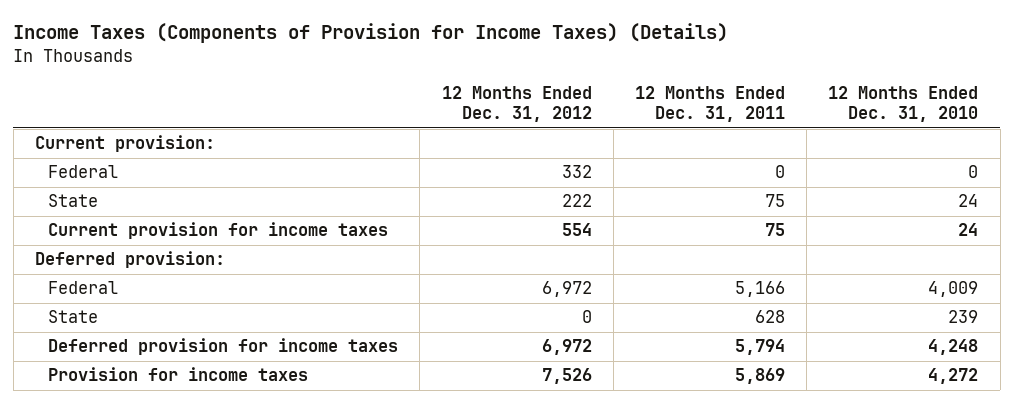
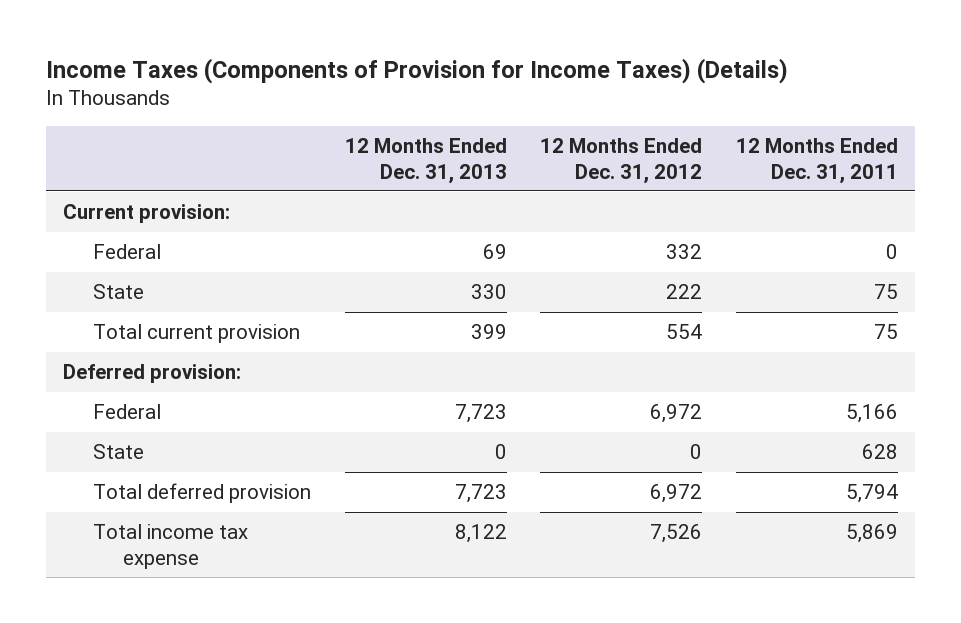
[828,86,979,123] 12 Months Ended Dec. 31, 2010 -> none
none -> [344,138,507,184] 12 Months Ended Dec. 31, 2013
[48,222,389,240] Current provision for income taxes -> [92,324,300,344] Total current provision
[48,338,399,356] Deferred provision for income taxes -> [92,483,311,504] Total deferred provision
[48,367,309,382] Provision for income taxes -> [92,524,248,569] Total income tax expense

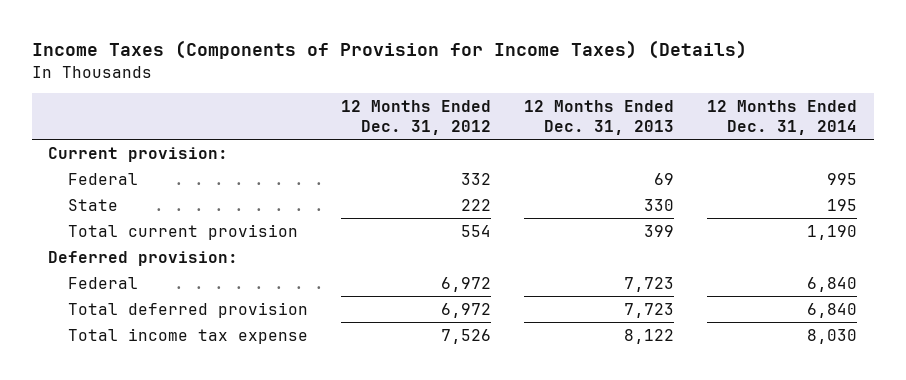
[736,138,899,184] 12 Months Ended Dec. 31, 2011 -> none
none -> [707,99,858,136] 12 Months Ended Dec. 31, 2014
[92,444,144,460] State -> none

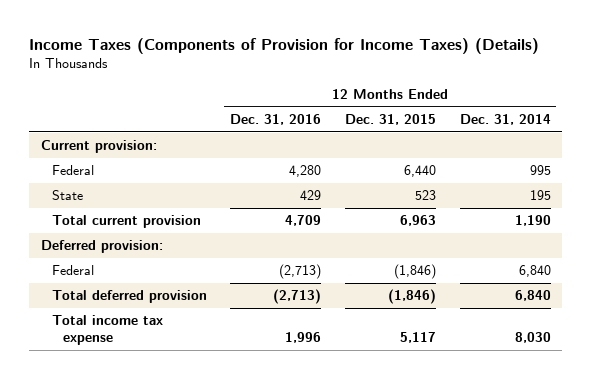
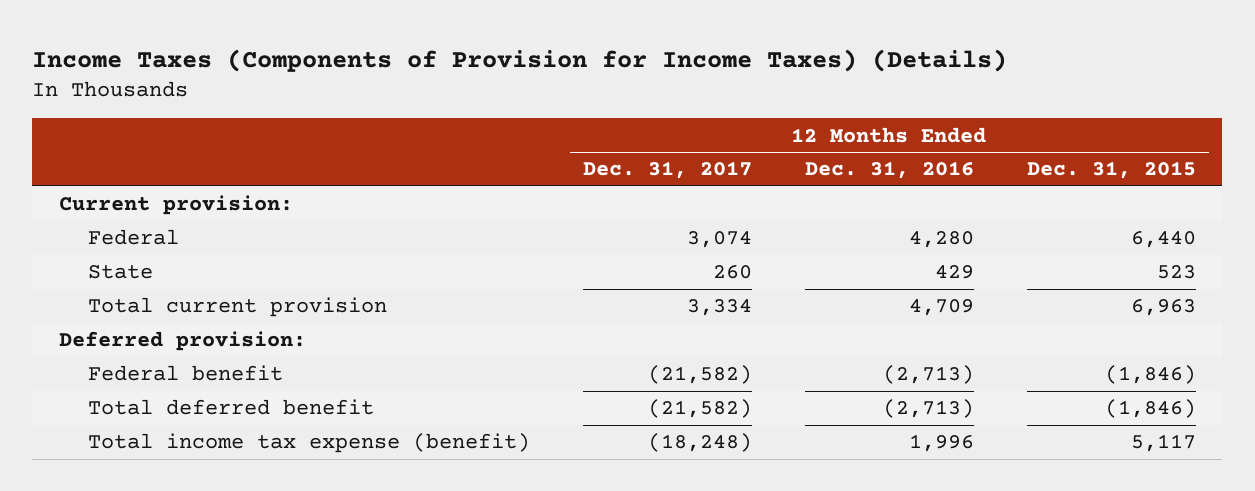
[459,114,551,126] Dec. 31, 2014 -> none
none -> [582,161,752,180] Dec. 31, 2017
[51,265,94,276] Federal -> [87,365,283,382] Federal benefit
[51,290,207,304] Total deferred provision -> [87,399,374,416] Total deferred benefit
[51,315,163,346] Total income tax expense -> [87,433,530,454] Total income tax expense (benefit)

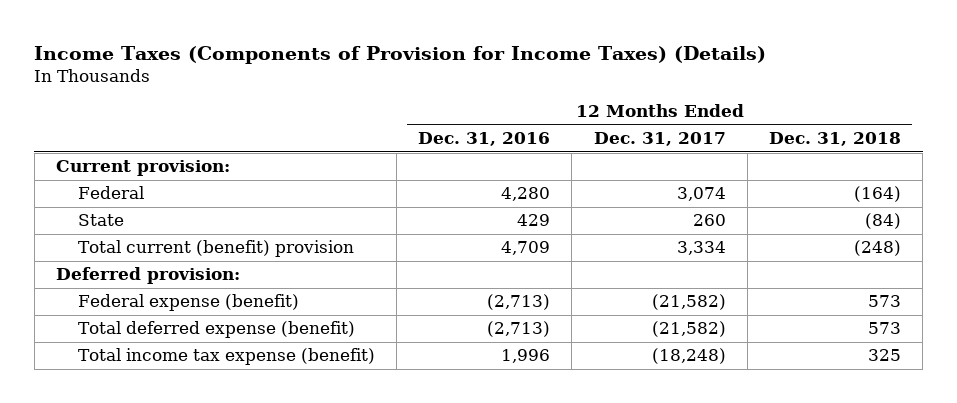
[1026,161,1196,180] Dec. 31, 2015 -> none
none -> [769,132,902,147] Dec. 31, 2018
[87,297,387,318] Total current provision -> [77,240,354,258] Total current (benefit) provision
[87,365,283,382] Federal benefit -> [77,294,299,312] Federal expense (benefit)
[87,399,374,416] Total deferred benefit -> [77,321,355,339] Total deferred expense (benefit)

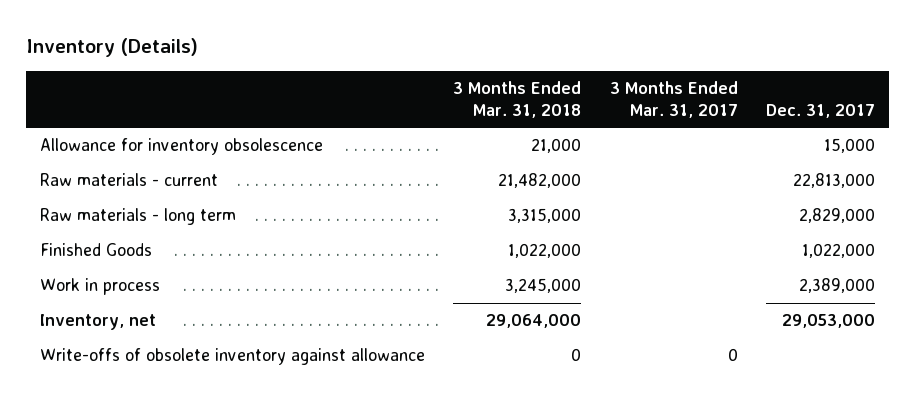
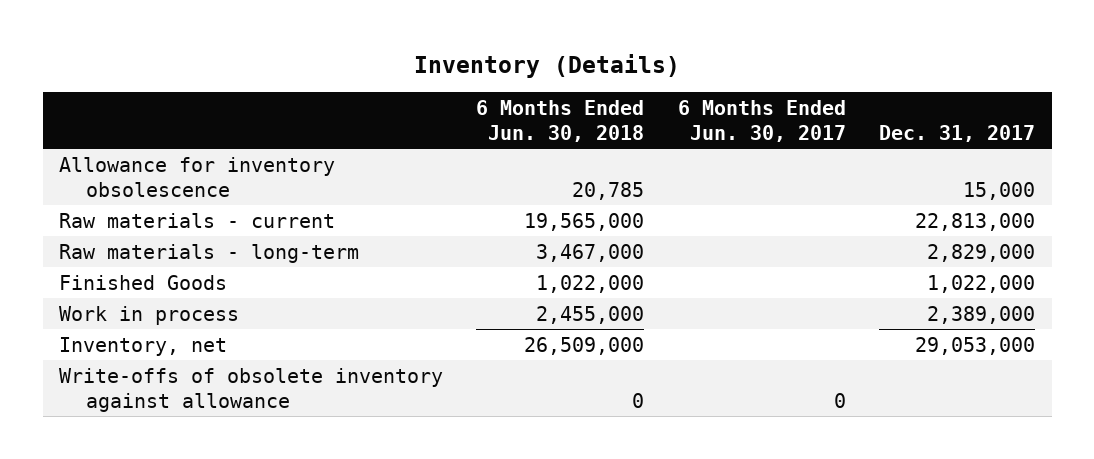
[453,80,582,119] 3 Months Ended Mar. 31, 2018 -> none
[609,80,738,119] 3 Months Ended Mar. 31, 2017 -> none
none -> [476,99,645,142] 6 Months Ended Jun. 30, 2018
none -> [677,99,846,142] 6 Months Ended Jun. 30, 2017
[39,208,236,226] Raw materials - long term -> [59,243,360,263] Raw materials - long-term

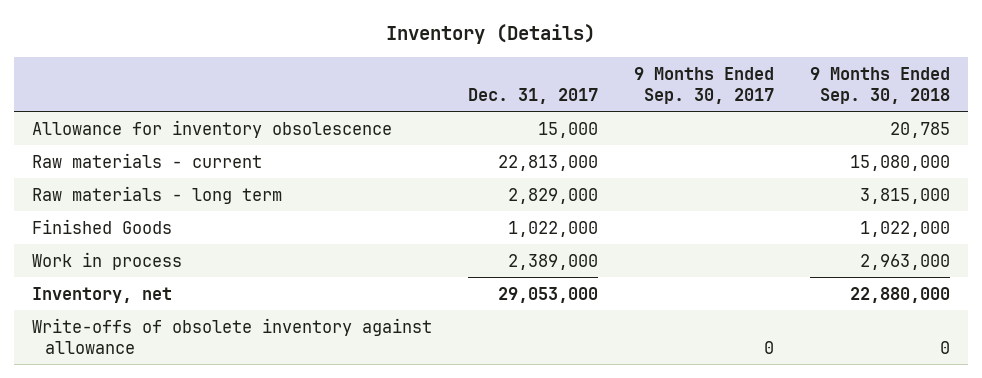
[476,99,645,142] 6 Months Ended Jun. 30, 2018 -> none
[677,99,846,142] 6 Months Ended Jun. 30, 2017 -> none
none -> [634,66,775,104] 9 Months Ended Sep. 30, 2017
none -> [809,66,950,104] 9 Months Ended Sep. 30, 2018
[59,243,360,263] Raw materials - long-term -> [32,185,283,204] Raw materials - long term

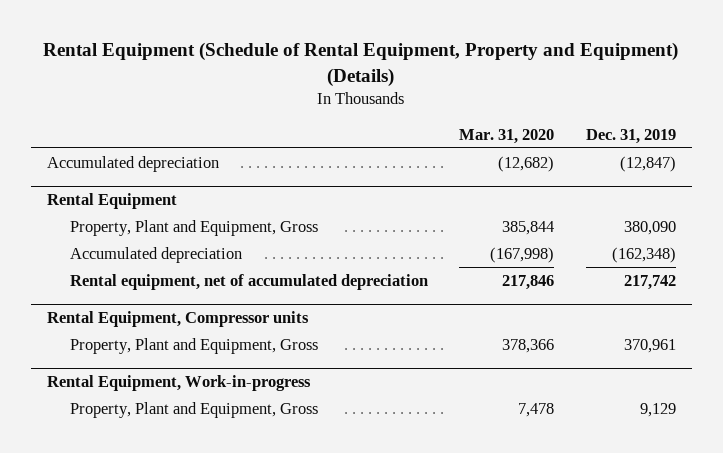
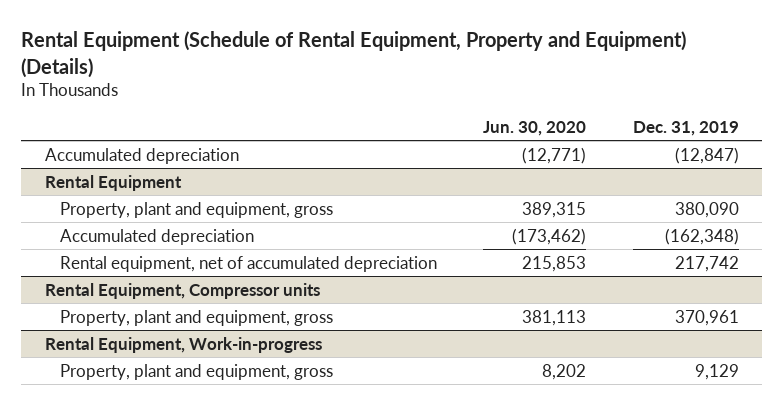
[459,128,555,144] Mar. 31, 2020 -> none
none -> [483,120,587,136] Jun. 30, 2020
[69,219,318,236] Property, Plant and Equipment, Gross -> [59,201,333,218] Property, plant and equipment, gross
[69,337,318,354] Property, Plant and Equipment, Gross -> [59,309,333,326] Property, plant and equipment, gross
[69,401,318,418] Property, Plant and Equipment, Gross -> [59,363,333,380] Property, plant and equipment, gross

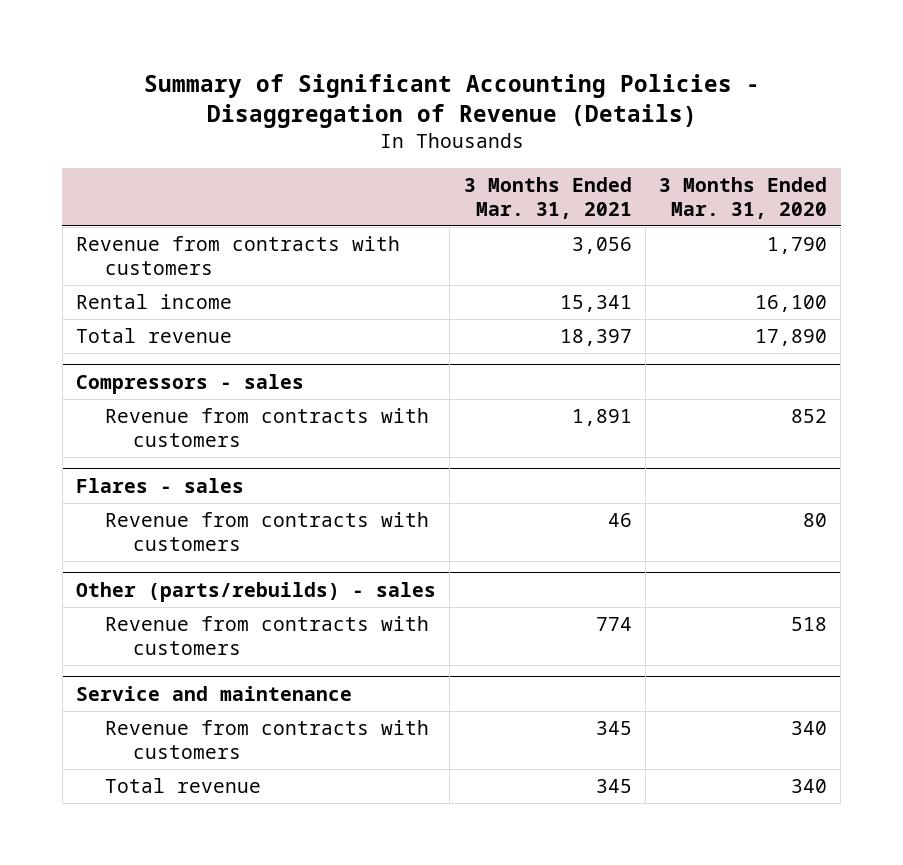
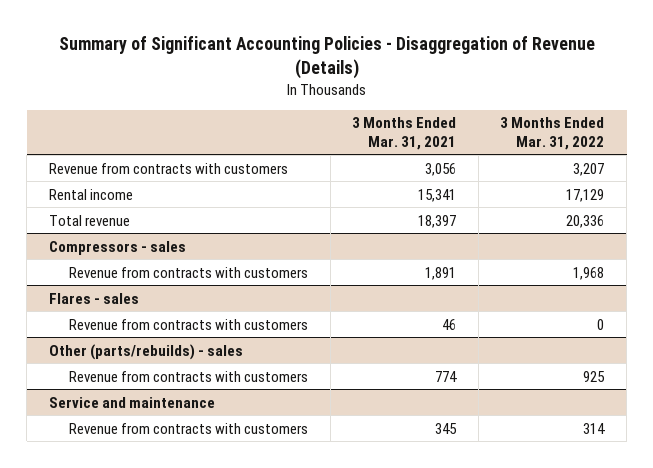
[659,176,828,219] 3 Months Ended Mar. 31, 2020 -> none
none -> [500,117,605,150] 3 Months Ended Mar. 31, 2022
[104,778,261,794] Total revenue -> none

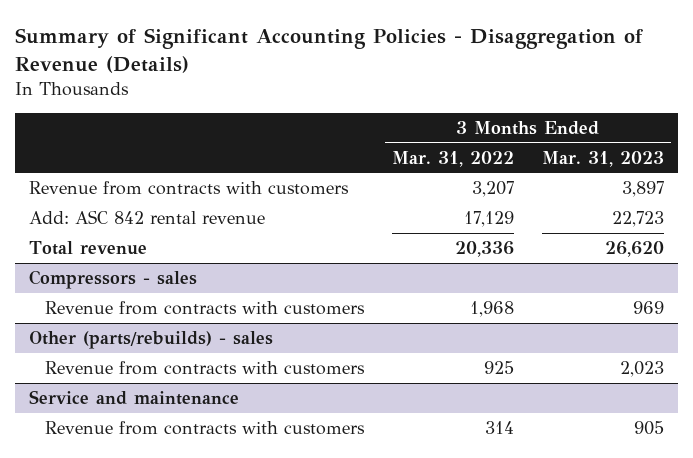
[352,117,457,150] 3 Months Ended Mar. 31, 2021 -> none
none -> [541,150,664,167] Mar. 31, 2023
[48,188,133,200] Rental income -> [28,210,265,225] Add: ASC 842 rental revenue
[48,292,139,304] Flares - sales -> none
[69,318,309,330] Revenue from contracts with customers -> none

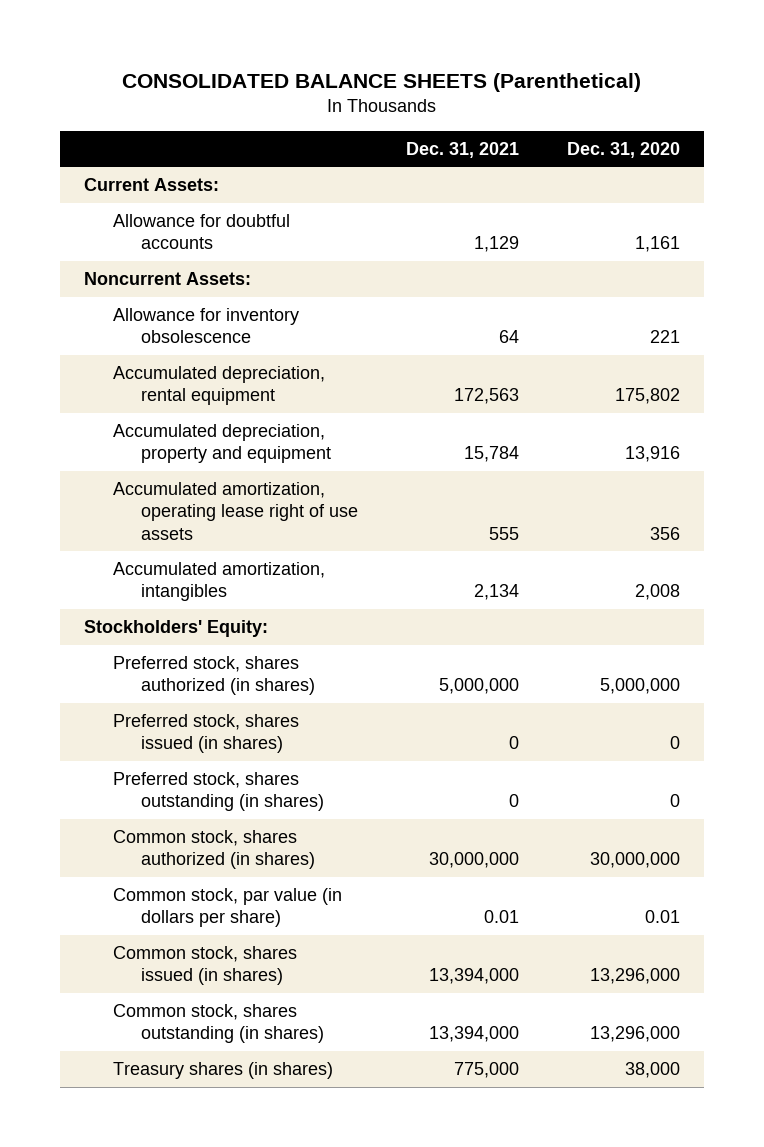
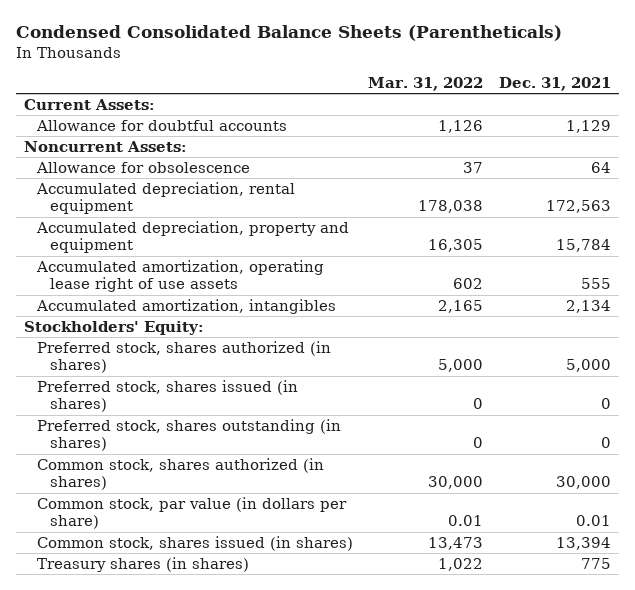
[122,73,642,93] CONSOLIDATED BALANCE SHEETS (Parenthetical) -> [15,25,562,42] Condensed Consolidated Balance Sheets (Parentheticals)
[567,141,681,158] Dec. 31, 2020 -> none
none -> [368,77,484,92] Mar. 31, 2022
[112,308,299,344] Allowance for inventory obsolescence -> [36,161,251,173] Allowance for obsolescence
[439,678,520,695] 5,000,000 -> [565,359,611,373] 5,000
[429,852,520,869] 30,000,000 -> [555,476,611,490] 30,000
[112,1004,325,1044] Common stock, shares outstanding (in shares) -> none
[429,968,520,985] 13,394,000 -> [555,536,611,550] 13,394
[454,1062,520,1079] 775,000 -> [580,557,611,569] 775

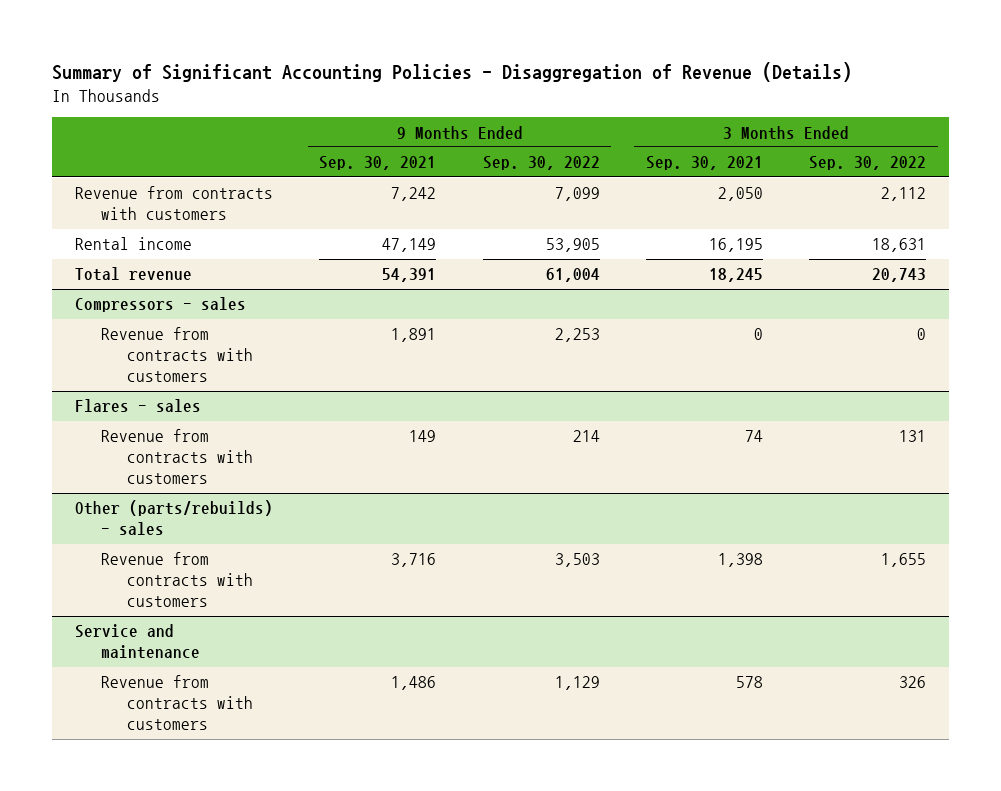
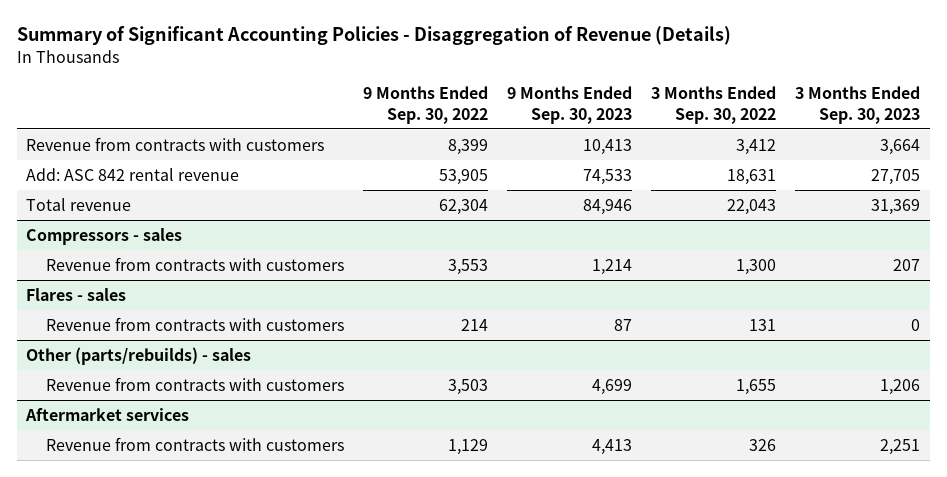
[319,156,437,171] Sep. 30, 2021 -> none
[645,156,763,171] Sep. 30, 2021 -> none
none -> [507,86,633,124] 9 Months Ended Sep. 30, 2023
none -> [795,86,921,124] 3 Months Ended Sep. 30, 2023
[554,187,600,202] 7,099 -> [448,138,489,155] 8,399
[881,187,927,202] 2,112 -> [736,138,777,155] 3,412
[75,237,193,251] Rental income -> [26,167,240,181] Add: ASC 842 rental revenue
[545,268,600,283] 61,004 -> [439,198,489,215] 62,304
[872,268,927,283] 20,743 -> [727,198,777,215] 22,043
[554,328,600,343] 2,253 -> [448,258,489,275] 3,553
[917,328,927,341] 0 -> [736,258,777,275] 1,300
[75,624,201,660] Service and maintenance -> none
none -> [25,407,190,421] Aftermarket services

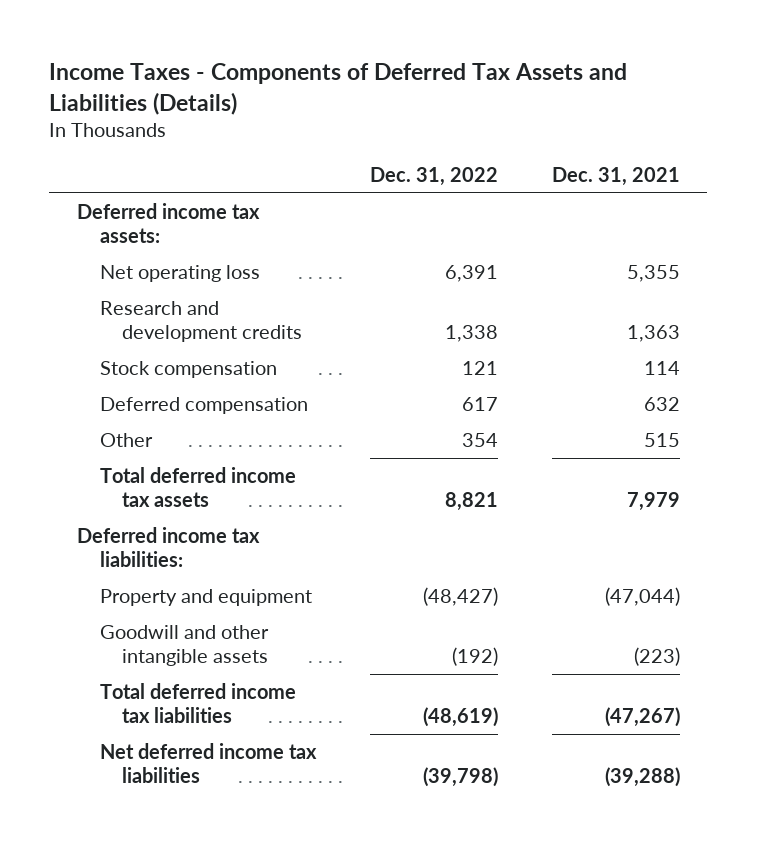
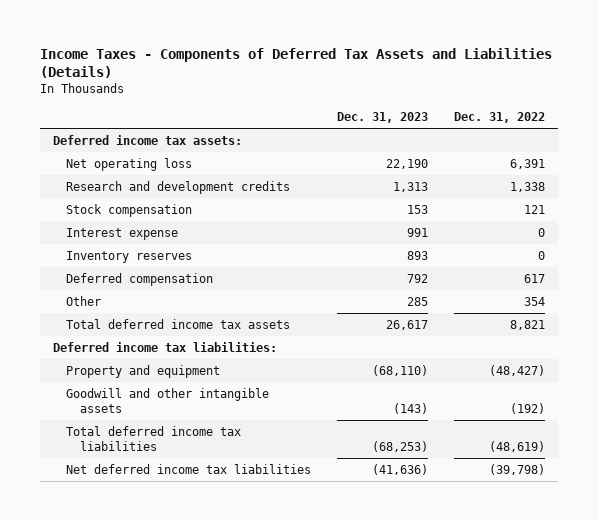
[552,167,681,187] Dec. 31, 2021 -> none
none -> [337,112,429,124] Dec. 31, 2023
none -> [66,227,179,240] Interest expense
none -> [66,250,193,263] Inventory reserves

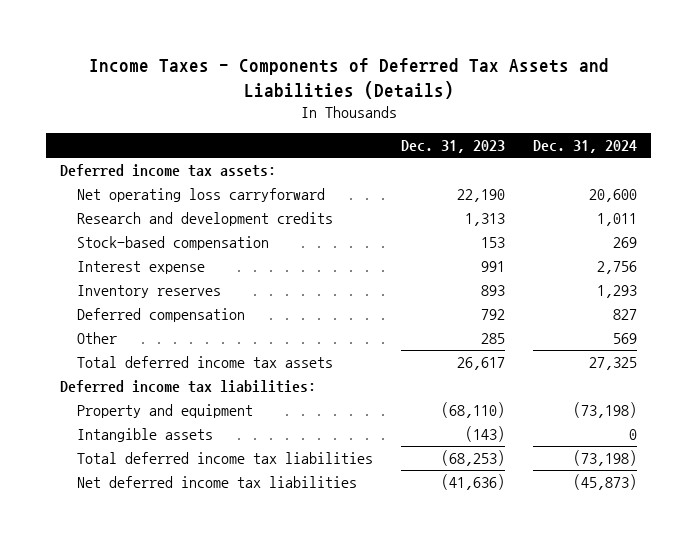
[454,112,546,124] Dec. 31, 2022 -> none
none -> [533,140,638,154] Dec. 31, 2024
[66,157,193,171] Net operating loss -> [76,187,325,202] Net operating loss carryforward
[66,203,193,217] Stock compensation -> [76,235,269,250] Stock-based compensation
[66,387,270,413] Goodwill and other intangible assets -> [76,427,213,442] Intangible assets

